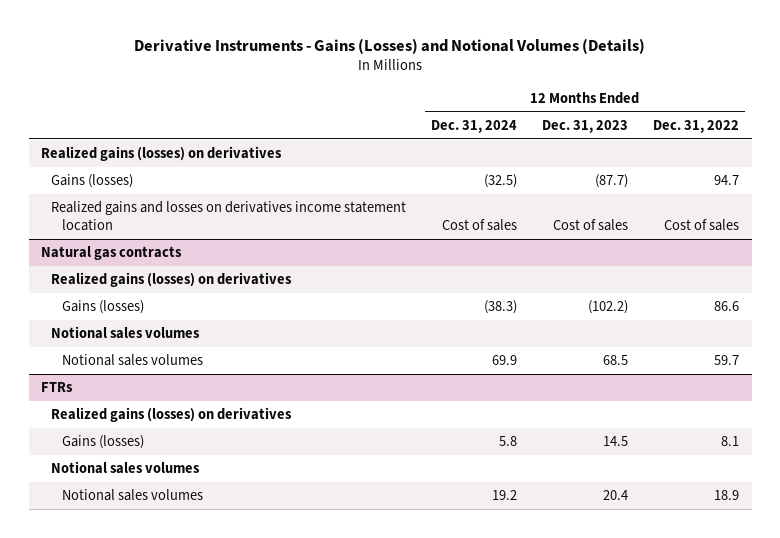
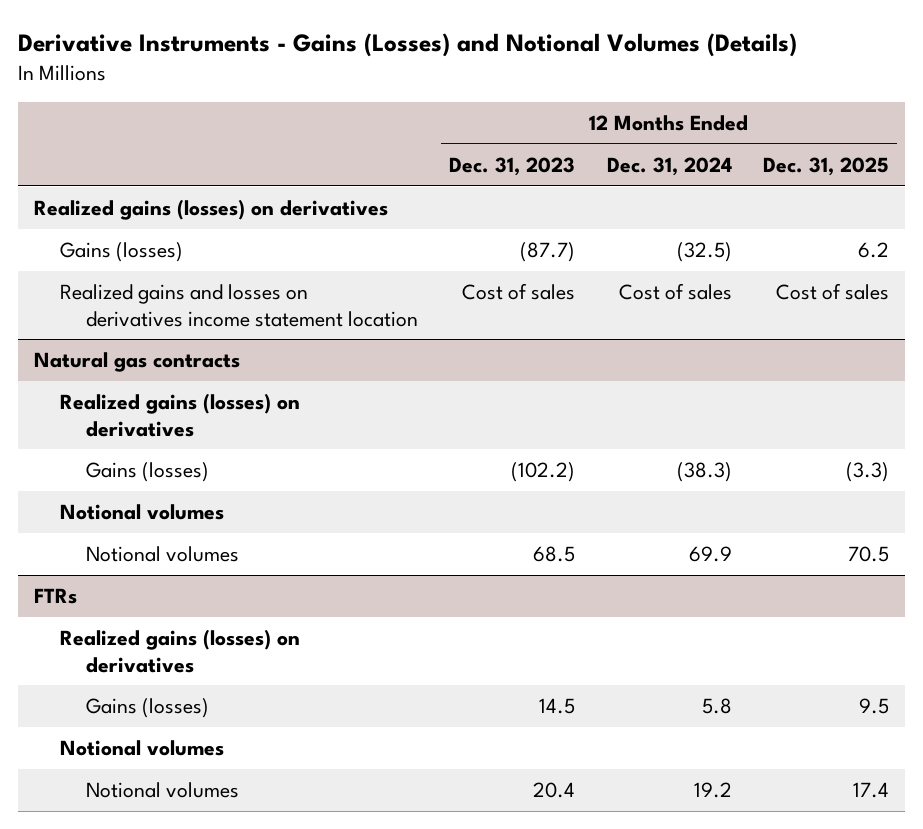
[653,120,740,134] Dec. 31, 2022 -> none
none -> [763,157,890,177] Dec. 31, 2025
[51,326,201,340] Notional sales volumes -> [59,504,224,521] Notional volumes
[62,354,204,367] Notional sales volumes -> [85,546,239,563] Notional volumes
[51,461,201,475] Notional sales volumes -> [59,740,224,757] Notional volumes
[62,489,204,502] Notional sales volumes -> [85,782,239,799] Notional volumes

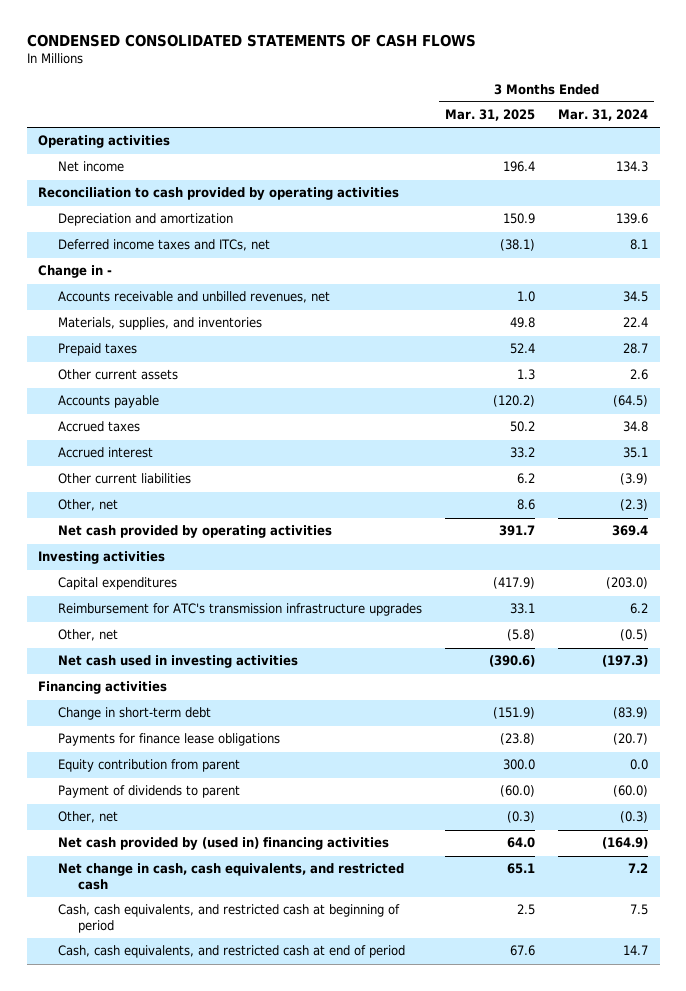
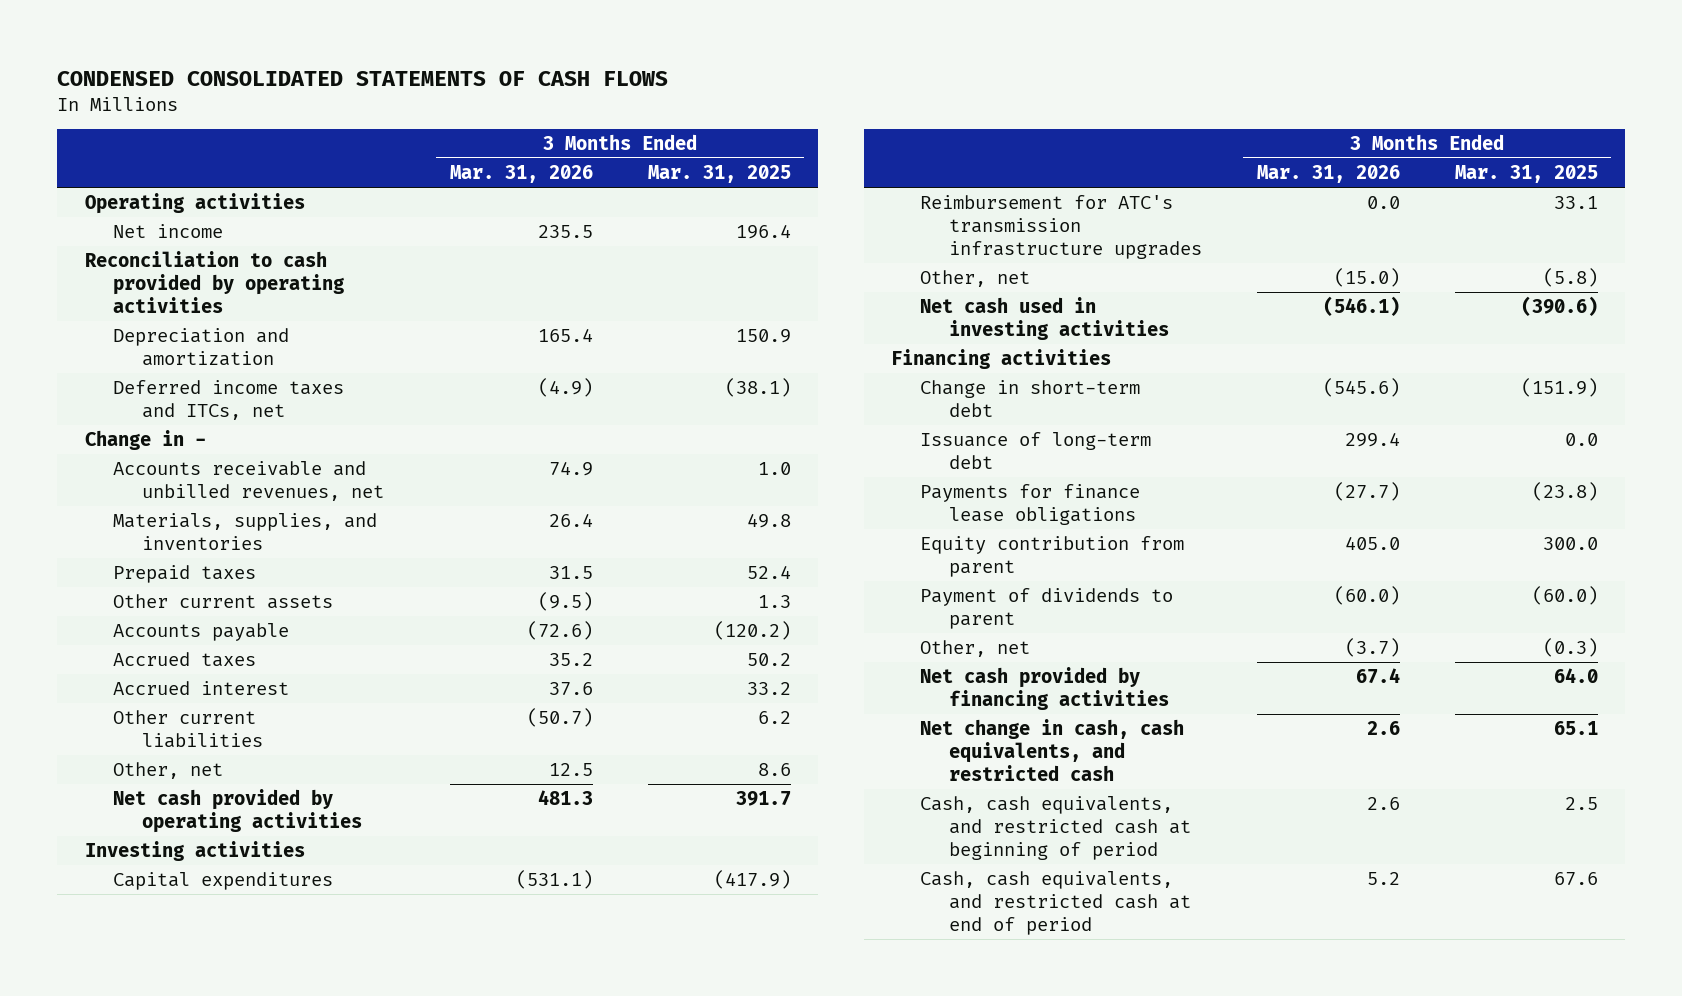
[558,109,649,122] Mar. 31, 2024 -> none
none -> [449,164,593,183] Mar. 31, 2026
none -> [920,431,1152,470] Issuance of long-term debt
[58,837,390,851] Net cash provided by (used in) financing activities -> [920,666,1170,711] Net cash provided by financing activities

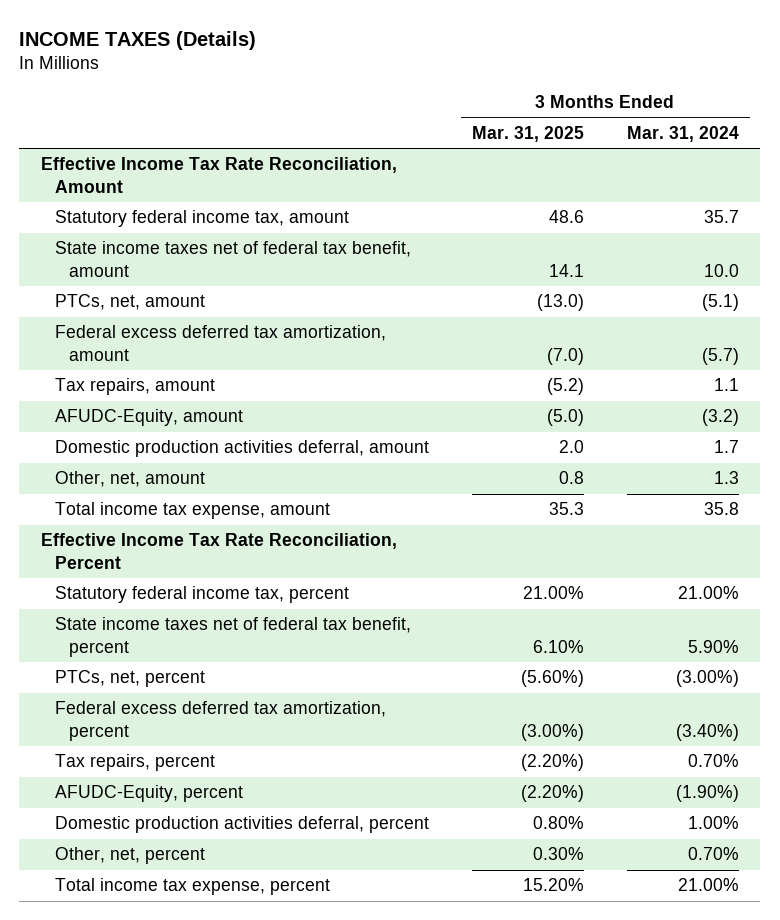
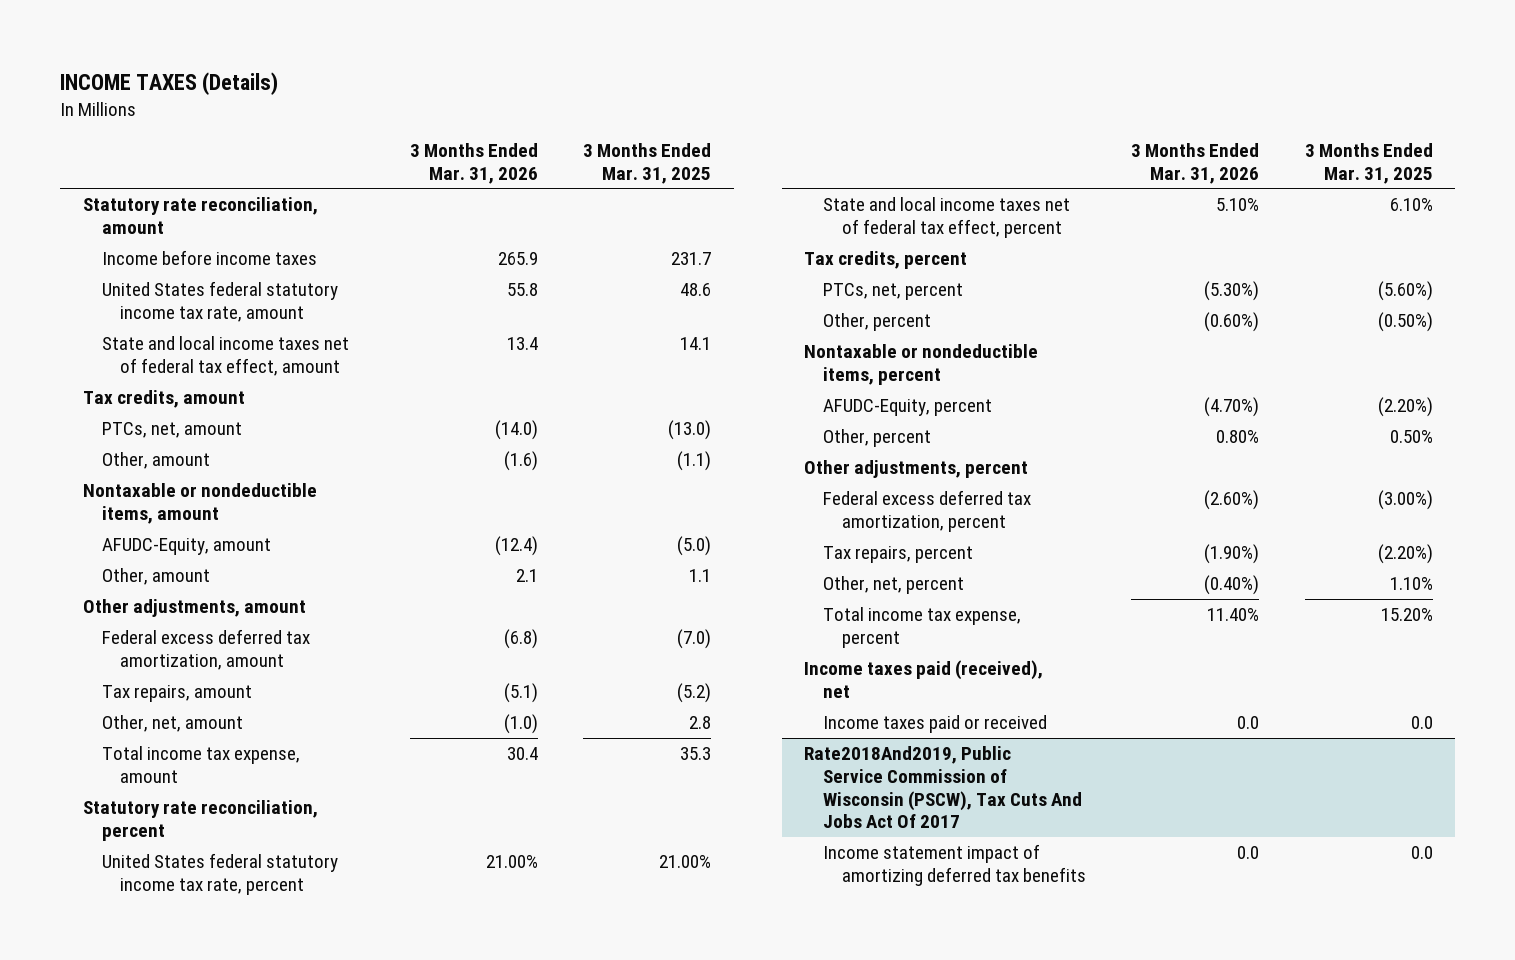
[626,125,739,142] Mar. 31, 2024 -> none
none -> [409,142,538,184] 3 Months Ended Mar. 31, 2026
[40,157,397,193] Effective Income Tax Rate Reconciliation, Amount -> [82,197,318,234] Statutory rate reconciliation, amount
none -> [101,250,317,266] Income before income taxes
[54,210,349,228] Statutory federal income tax, amount -> [101,281,338,322] United States federal statutory income tax rate, amount
[54,241,411,277] State income taxes net of federal tax benefit, amount -> [101,336,349,376] State and local income taxes net of federal tax effect, amount
none -> [82,390,245,409] Tax credits, amount
none -> [101,452,210,470] Other, amount
none -> [82,483,317,524] Nontaxable or nondeductible items, amount
[54,409,243,427] AFUDC-Equity, amount -> [101,538,271,556] AFUDC-Equity, amount
none -> [101,568,210,586] Other, amount
none -> [82,599,306,618] Other adjustments, amount
[54,440,429,458] Domestic production activities deferral, amount -> none
[558,471,584,485] 0.8 -> [689,716,712,730] 2.8
[40,533,397,569] Effective Income Tax Rate Reconciliation, Percent -> [82,800,318,841] Statutory rate reconciliation, percent
[54,586,349,604] Statutory federal income tax, percent -> [101,853,338,895] United States federal statutory income tax rate, percent
[54,617,411,657] State income taxes net of federal tax benefit, percent -> [823,197,1071,238] State and local income taxes net of federal tax effect, percent
none -> [804,251,968,270] Tax credits, percent
none -> [823,313,932,332] Other, percent
none -> [804,344,1039,385] Nontaxable or nondeductible items, percent
[54,785,243,803] AFUDC-Equity, percent -> [823,399,993,417] AFUDC-Equity, percent
none -> [823,429,932,448] Other, percent
none -> [804,460,1029,479] Other adjustments, percent
[54,816,429,834] Domestic production activities deferral, percent -> none
[532,847,584,861] 0.30% -> [1389,577,1433,591] 1.10%
none -> [804,660,1044,698] Income taxes paid (received), net
none -> [823,715,1048,734] Income taxes paid or received
none -> [804,746,1083,829] Rate2018And2019, Public Service Commission of Wisconsin (PSCW), Tax Cuts And Jobs Act Of 2017
none -> [823,844,1086,886] Income statement impact of amortizing deferred tax benefits

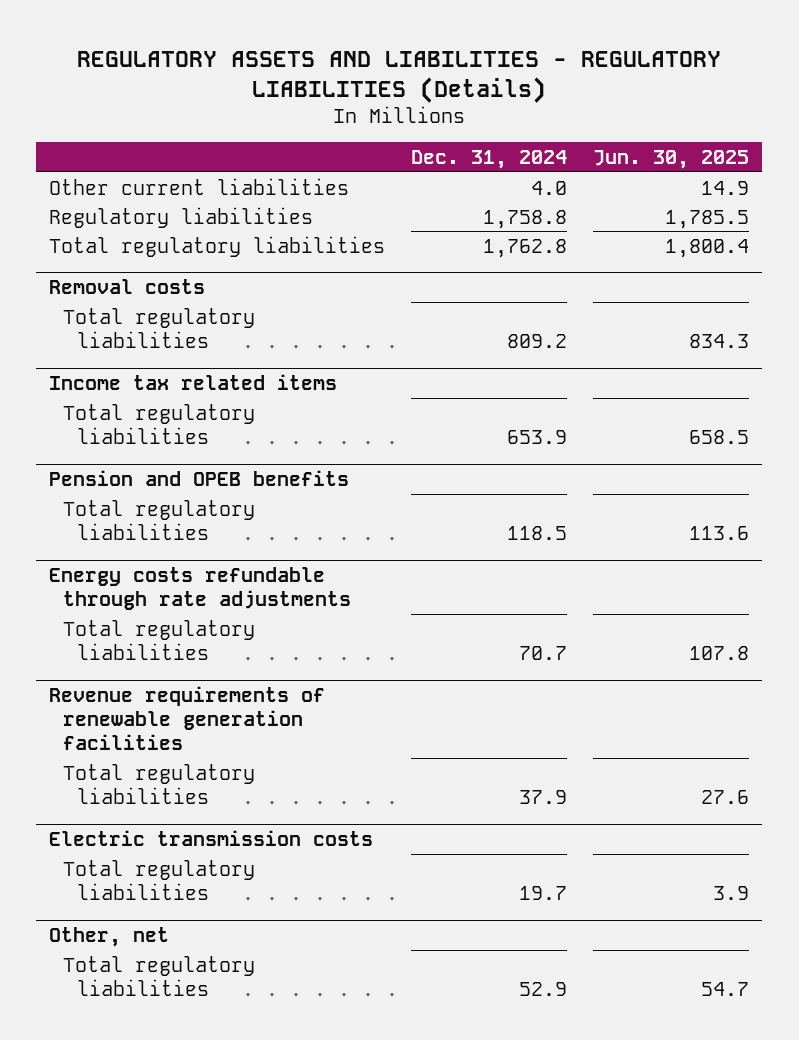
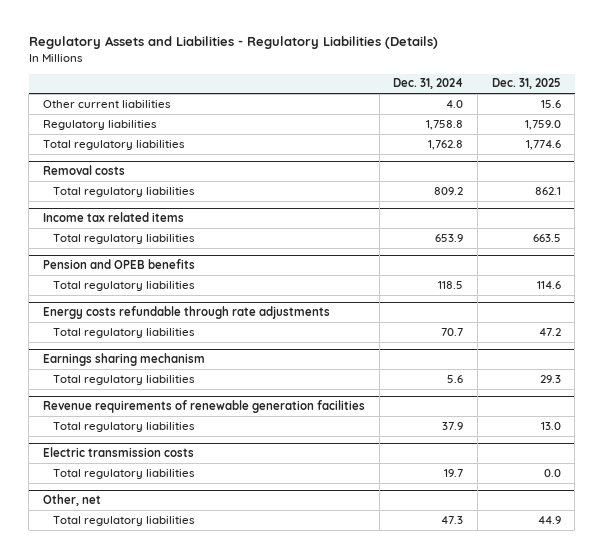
[77,50,722,103] REGULATORY ASSETS AND LIABILITIES - REGULATORY LIABILITIES (Details) -> [28,36,438,50] Regulatory Assets and Liabilities - Regulatory Liabilities (Details)
[593,149,750,169] Jun. 30, 2025 -> none
none -> [491,78,561,90] Dec. 31, 2025
none -> [42,352,205,366] Earnings sharing mechanism
none -> [52,374,195,385] Total regulatory liabilities
[519,981,568,996] 52.9 -> [441,515,464,524] 47.3

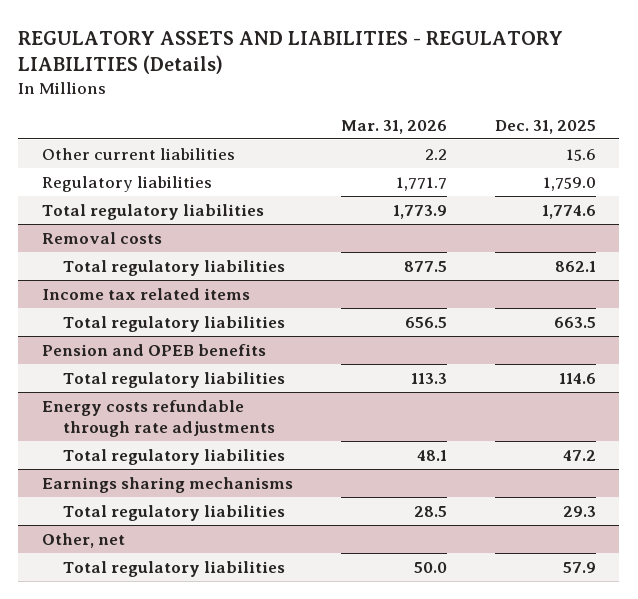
[28,36,438,50] Regulatory Assets and Liabilities - Regulatory Liabilities (Details) -> [18,30,564,75] REGULATORY ASSETS AND LIABILITIES - REGULATORY LIABILITIES (Details)
[393,78,464,90] Dec. 31, 2024 -> none
none -> [340,119,447,134] Mar. 31, 2026
[42,352,205,366] Earnings sharing mechanism -> [42,476,294,493] Earnings sharing mechanisms
[42,399,365,413] Revenue requirements of renewable generation facilities -> none
[52,421,195,432] Total regulatory liabilities -> none
[42,446,194,457] Electric transmission costs -> none
[52,468,195,479] Total regulatory liabilities -> none
[537,515,561,524] 44.9 -> [562,561,596,573] 57.9

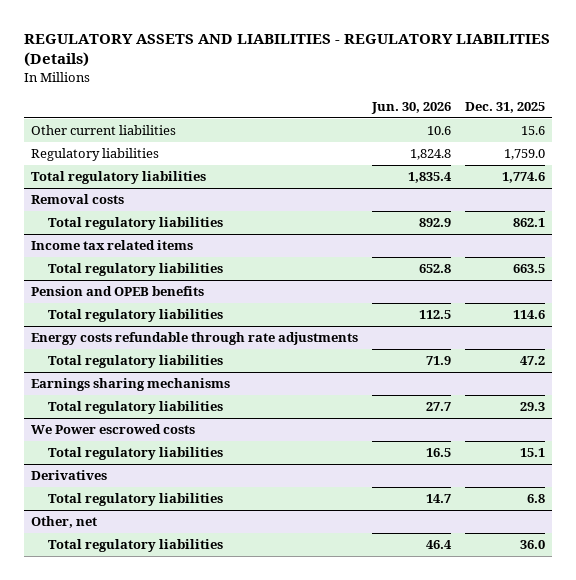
[340,119,447,134] Mar. 31, 2026 -> none
none -> [371,102,452,115] Jun. 30, 2026
none -> [31,423,196,434] We Power escrowed costs
none -> [47,446,223,460] Total regulatory liabilities
none -> [31,469,108,480] Derivatives
none -> [47,492,223,506] Total regulatory liabilities
[562,561,596,573] 57.9 -> [520,539,546,549] 36.0

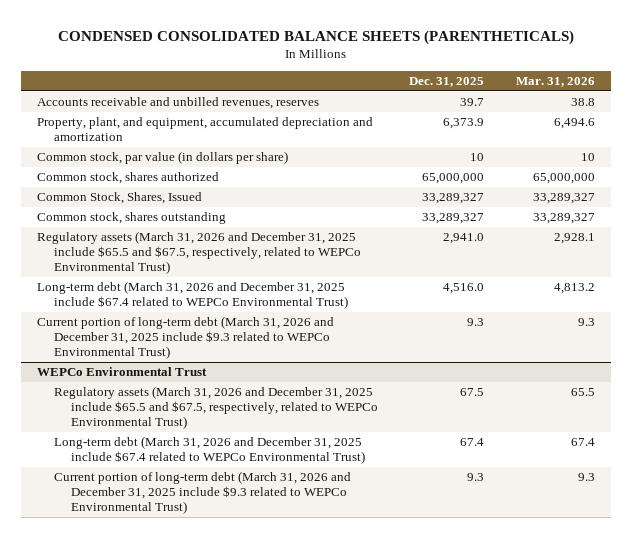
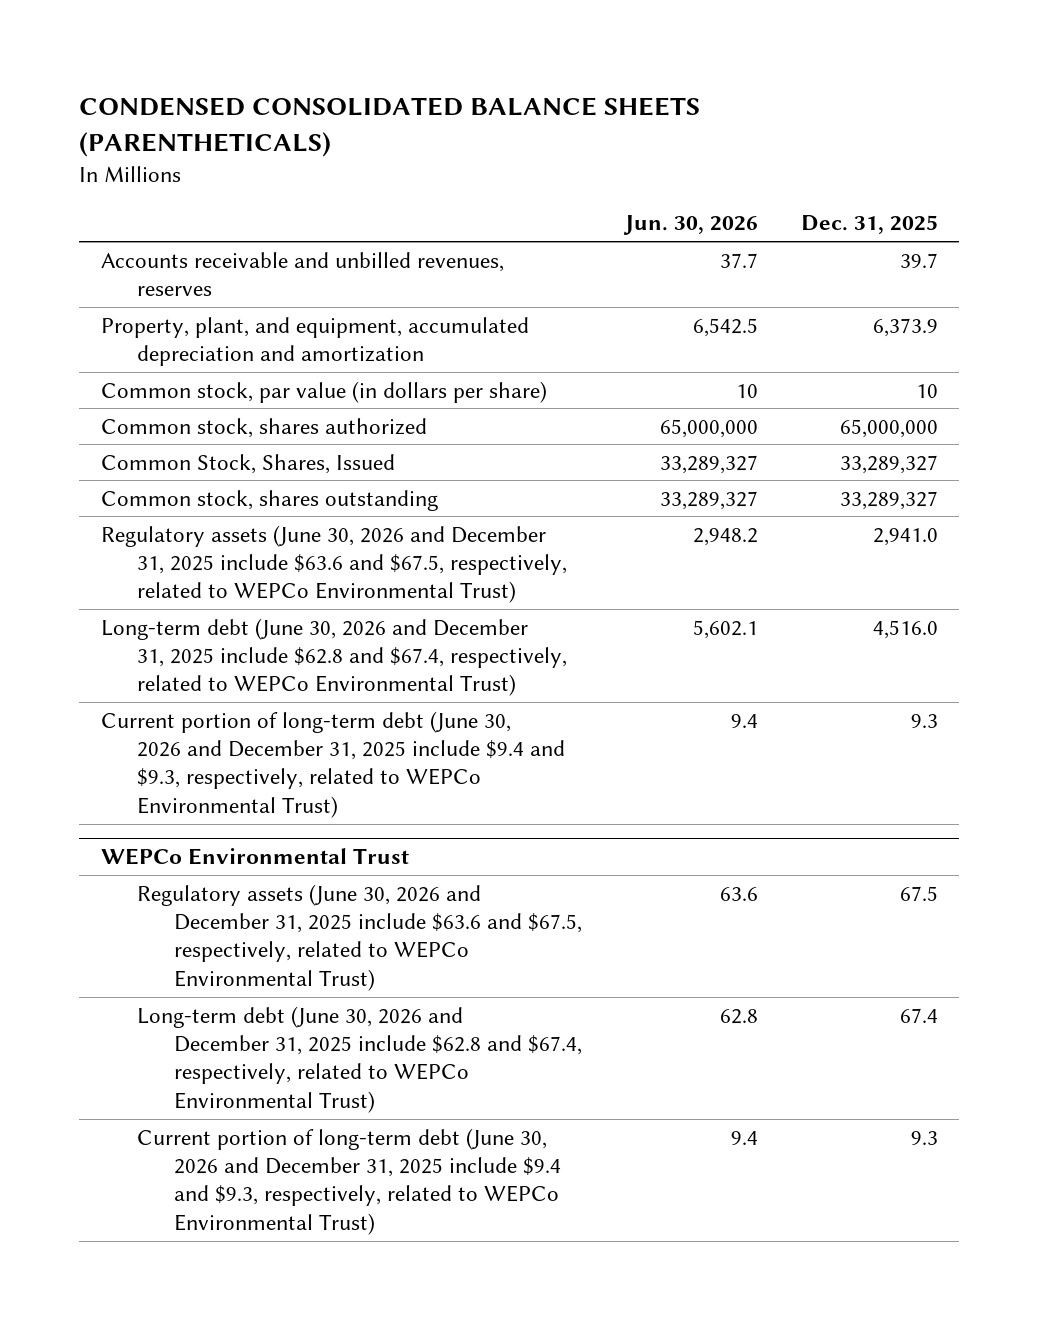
[516,77,596,88] Mar. 31, 2026 -> none
none -> [622,215,758,236] Jun. 30, 2026
[36,230,361,275] Regulatory assets (March 31, 2026 and December 31, 2025 include $65.5 and $67.5, respectively, related to WEPCo Environmental Trust) -> [100,524,568,604] Regulatory assets (June 30, 2026 and December 31, 2025 include $63.6 and $67.5, respectively, related to WEPCo Environmental Trust)
[36,280,348,310] Long-term debt (March 31, 2026 and December 31, 2025 include $67.4 related to WEPCo Environmental Trust) -> [100,617,568,697] Long-term debt (June 30, 2026 and December 31, 2025 include $62.8 and $67.4, respectively, related to WEPCo Environmental Trust)
[36,315,334,360] Current portion of long-term debt (March 31, 2026 and December 31, 2025 include $9.3 related to WEPCo Environmental Trust) -> [100,710,566,818] Current portion of long-term debt (June 30, 2026 and December 31, 2025 include $9.4 and $9.3, respectively, related to WEPCo Environmental Trust)
[53,385,378,430] Regulatory assets (March 31, 2026 and December 31, 2025 include $65.5 and $67.5, respectively, related to WEPCo Environmental Trust) -> [137,883,582,991] Regulatory assets (June 30, 2026 and December 31, 2025 include $63.6 and $67.5, respectively, related to WEPCo Environmental Trust)
[53,435,365,465] Long-term debt (March 31, 2026 and December 31, 2025 include $67.4 related to WEPCo Environmental Trust) -> [137,1005,582,1113] Long-term debt (June 30, 2026 and December 31, 2025 include $62.8 and $67.4, respectively, related to WEPCo Environmental Trust)
[53,470,351,515] Current portion of long-term debt (March 31, 2026 and December 31, 2025 include $9.3 related to WEPCo Environmental Trust) -> [137,1127,561,1235] Current portion of long-term debt (June 30, 2026 and December 31, 2025 include $9.4 and $9.3, respectively, related to WEPCo Environmental Trust)

